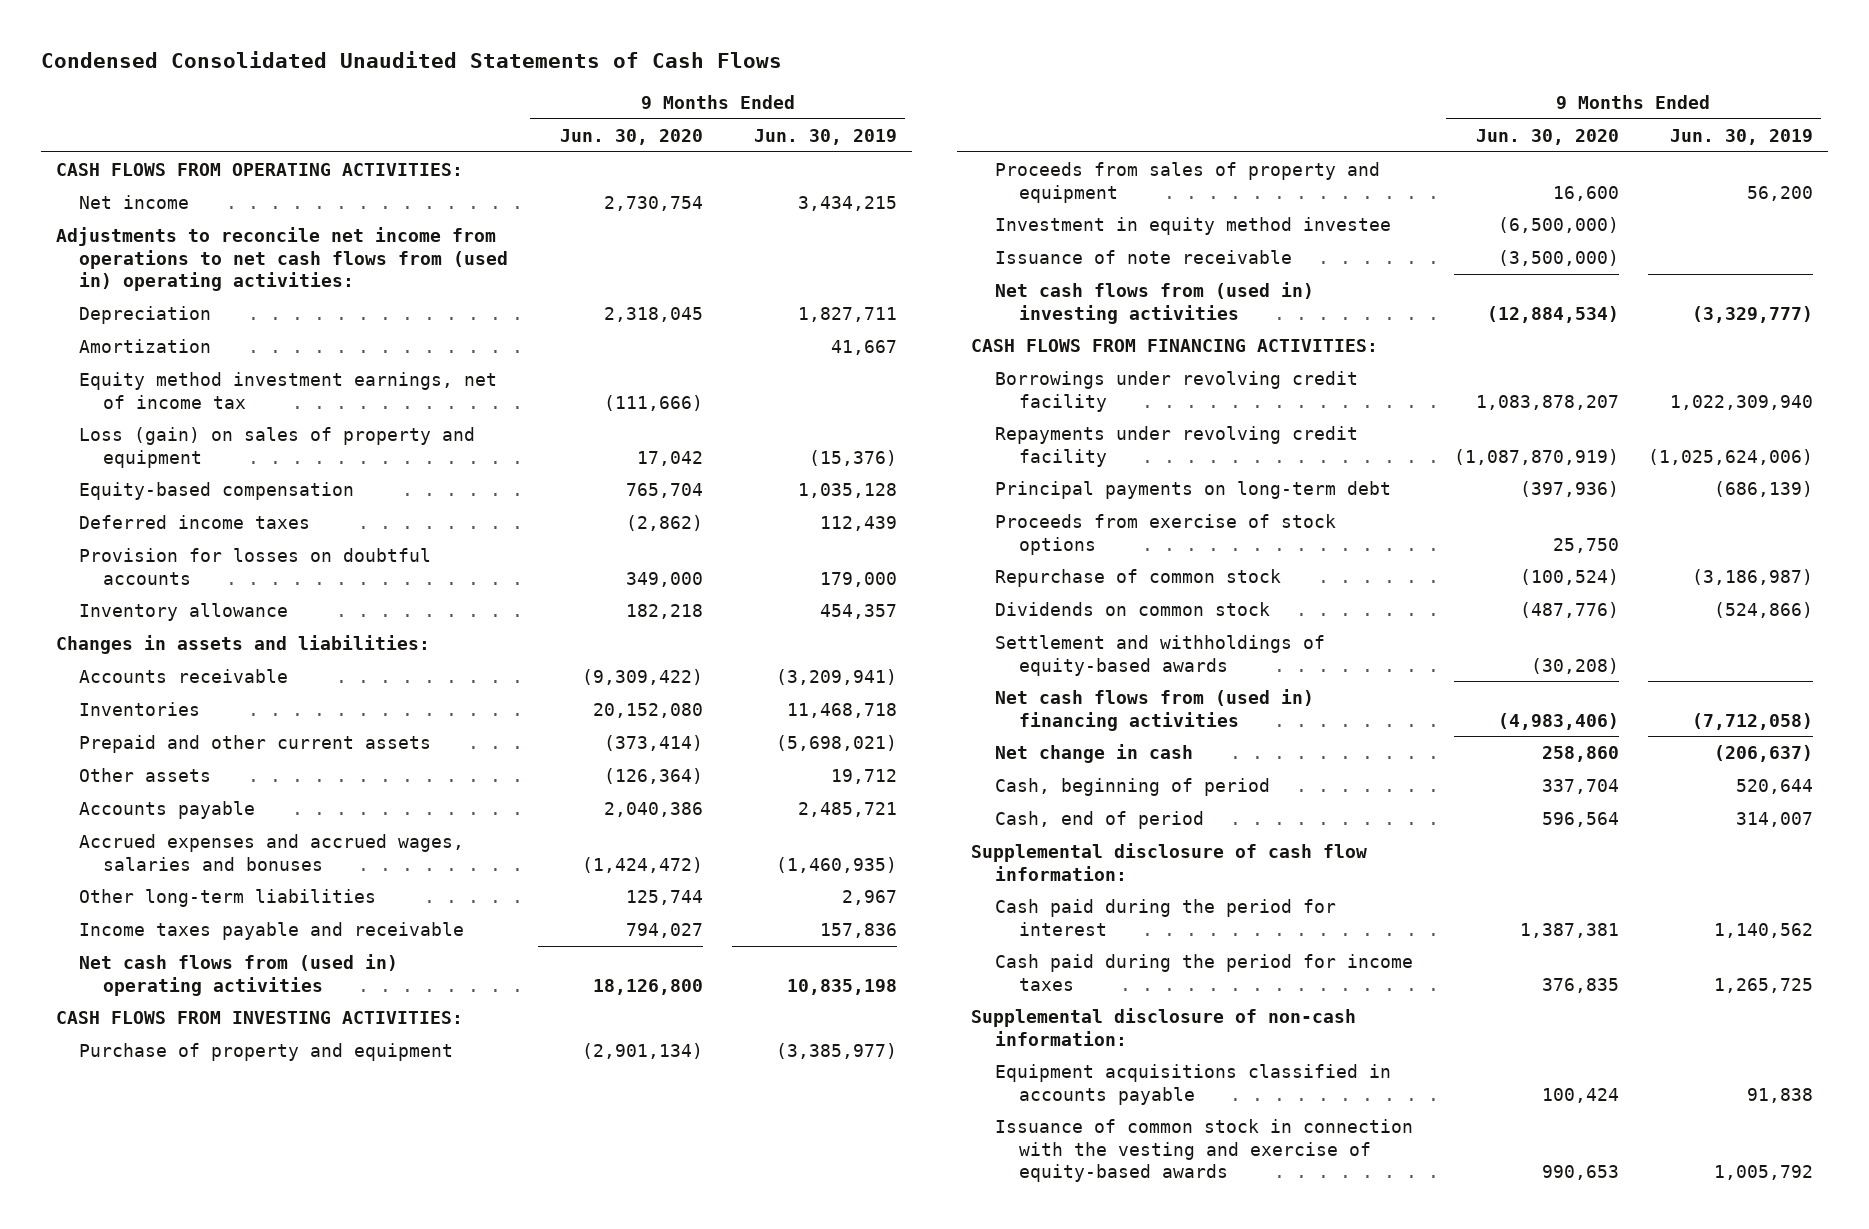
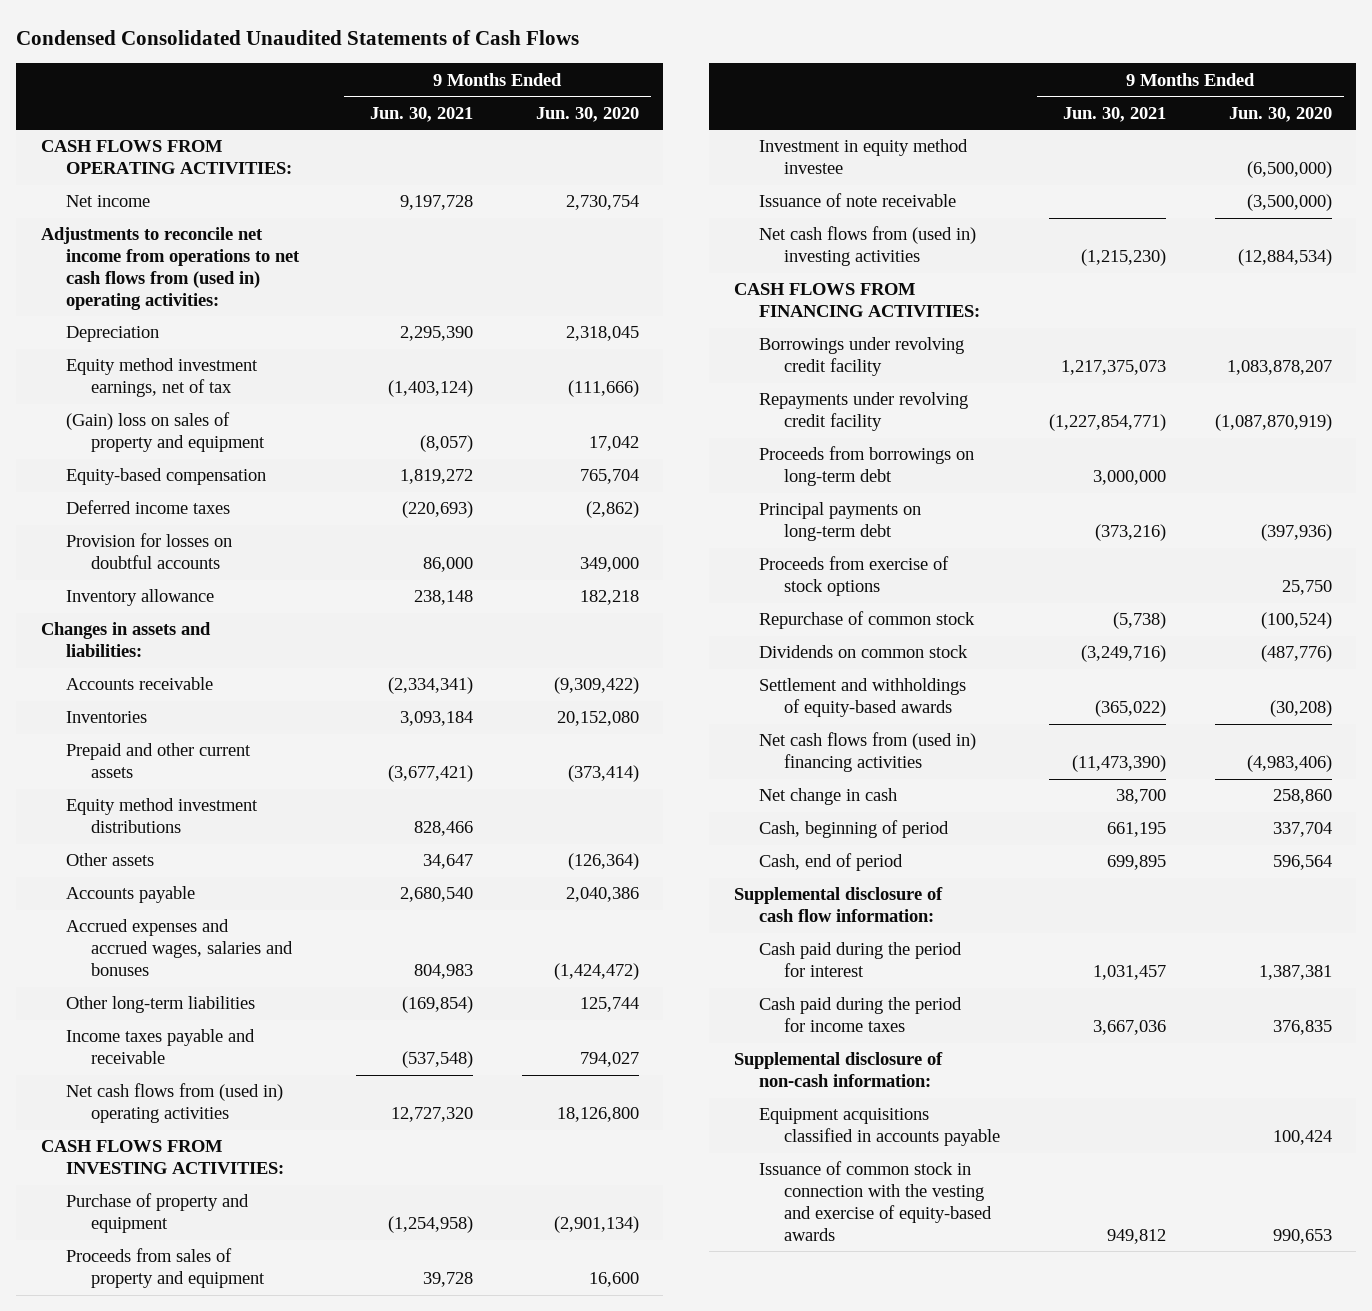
[754,128,898,145] Jun. 30, 2019 -> none
none -> [369,106,473,122] Jun. 30, 2021
[79,338,212,353] Amortization -> none
[79,371,498,409] Equity method investment earnings, net of income tax -> [65,358,258,398] Equity method investment earnings, net of tax
[79,426,476,468] Loss (gain) on sales of property and equipment -> [65,412,265,453] (Gain) loss on sales of property and equipment
none -> [65,798,258,834] Equity method investment distributions
none -> [758,446,974,487] Proceeds from borrowings on long-term debt

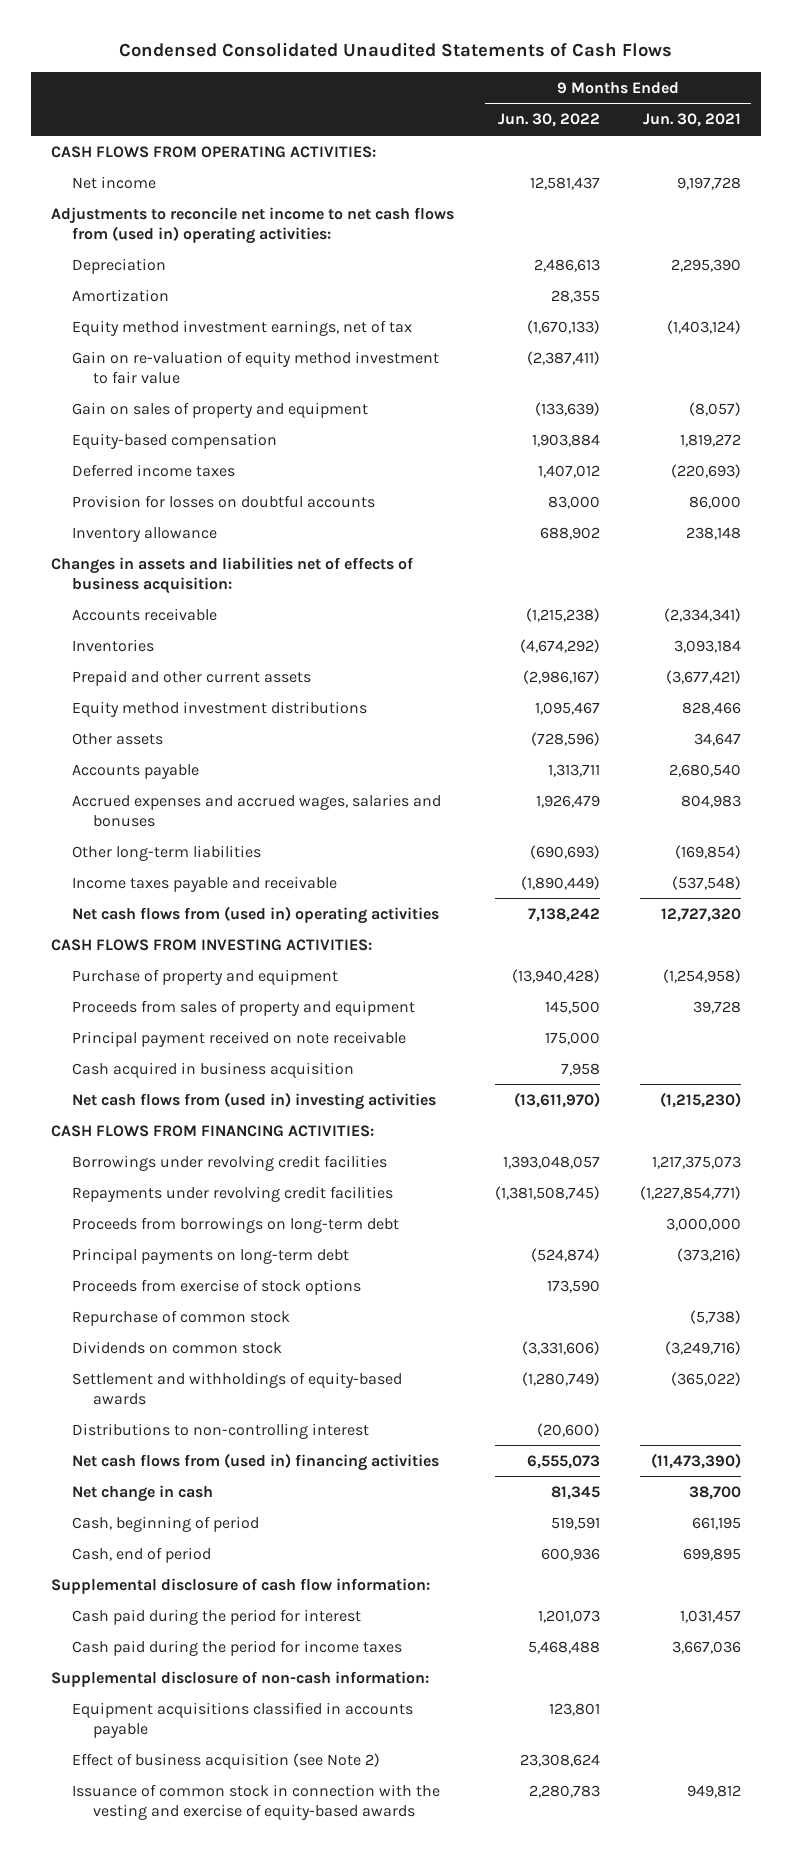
[535,106,639,122] Jun. 30, 2020 -> none
none -> [497,113,600,128] Jun. 30, 2022
[40,227,300,310] Adjustments to reconcile net income from operations to net cash flows from (used in) operating activities: -> [51,206,455,244] Adjustments to reconcile net income to net cash flows from (used in) operating activities:
none -> [72,288,170,302] Amortization
none -> [72,350,440,384] Gain on re-valuation of equity method investment to fair value
[65,412,265,453] (Gain) loss on sales of property and equipment -> [72,401,369,418] Gain on sales of property and equipment
[40,622,211,658] Changes in assets and liabilities: -> [51,556,414,594] Changes in assets and liabilities net of effects of business acquisition:
[758,139,968,175] Investment in equity method investee -> none
[758,193,956,208] Issuance of note receivable -> none
none -> [72,1030,407,1047] Principal payment received on note receivable
none -> [72,1061,355,1078] Cash acquired in business acquisition
[758,337,964,377] Borrowings under revolving credit facility -> [72,1154,388,1171] Borrowings under revolving credit facilities
[758,392,968,432] Repayments under revolving credit facility -> [72,1185,394,1202] Repayments under revolving credit facilities
none -> [72,1422,370,1439] Distributions to non-controlling interest
none -> [72,1752,381,1769] Effect of business acquisition (see Note 2)

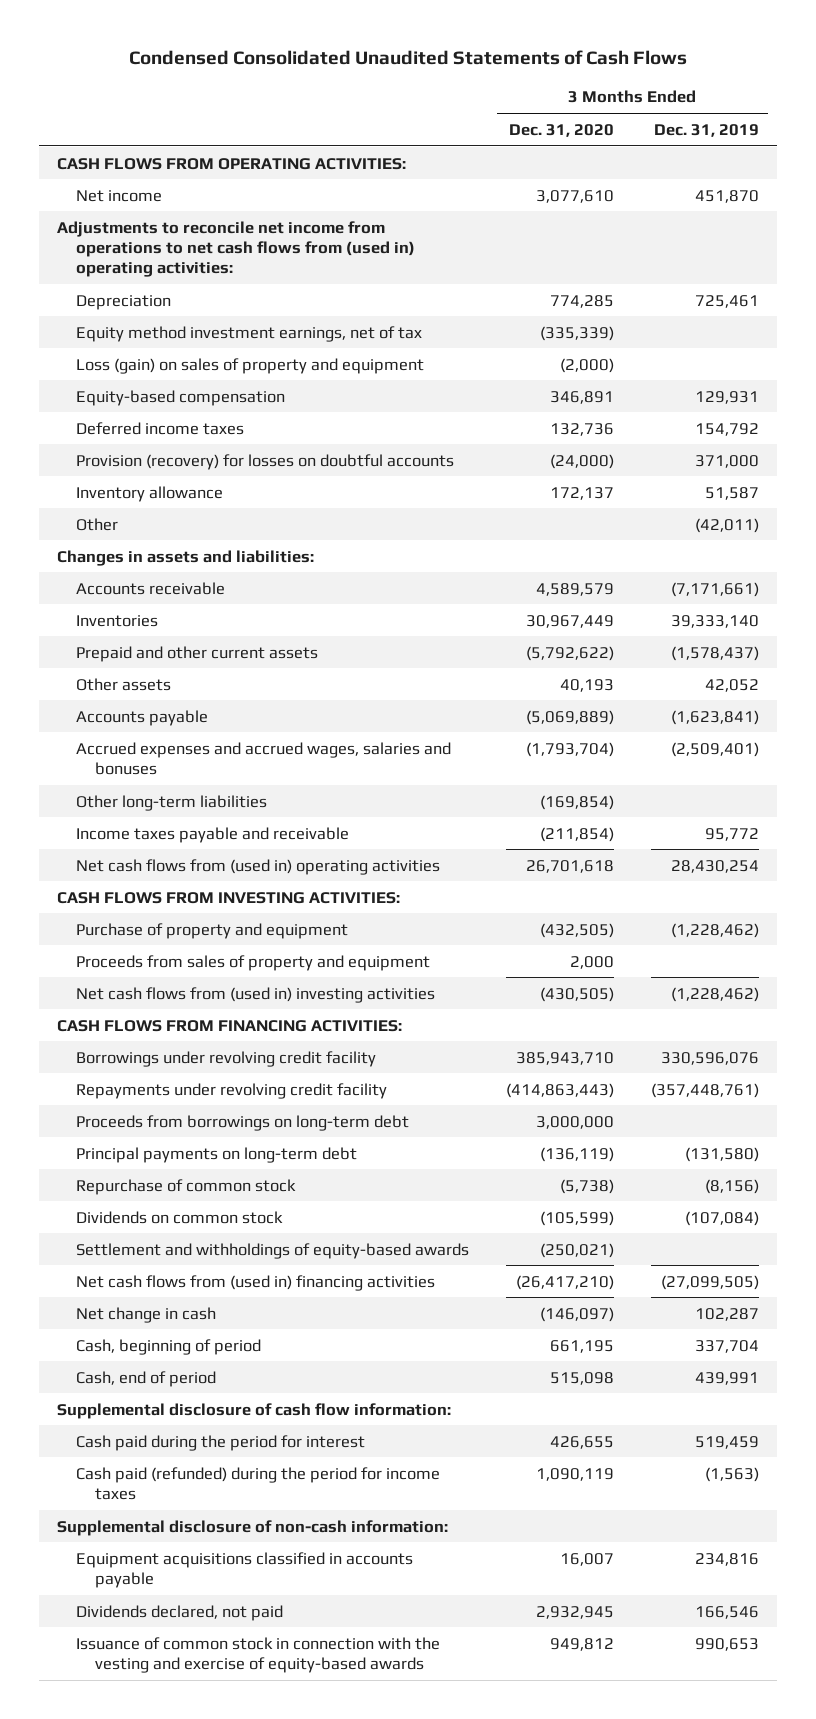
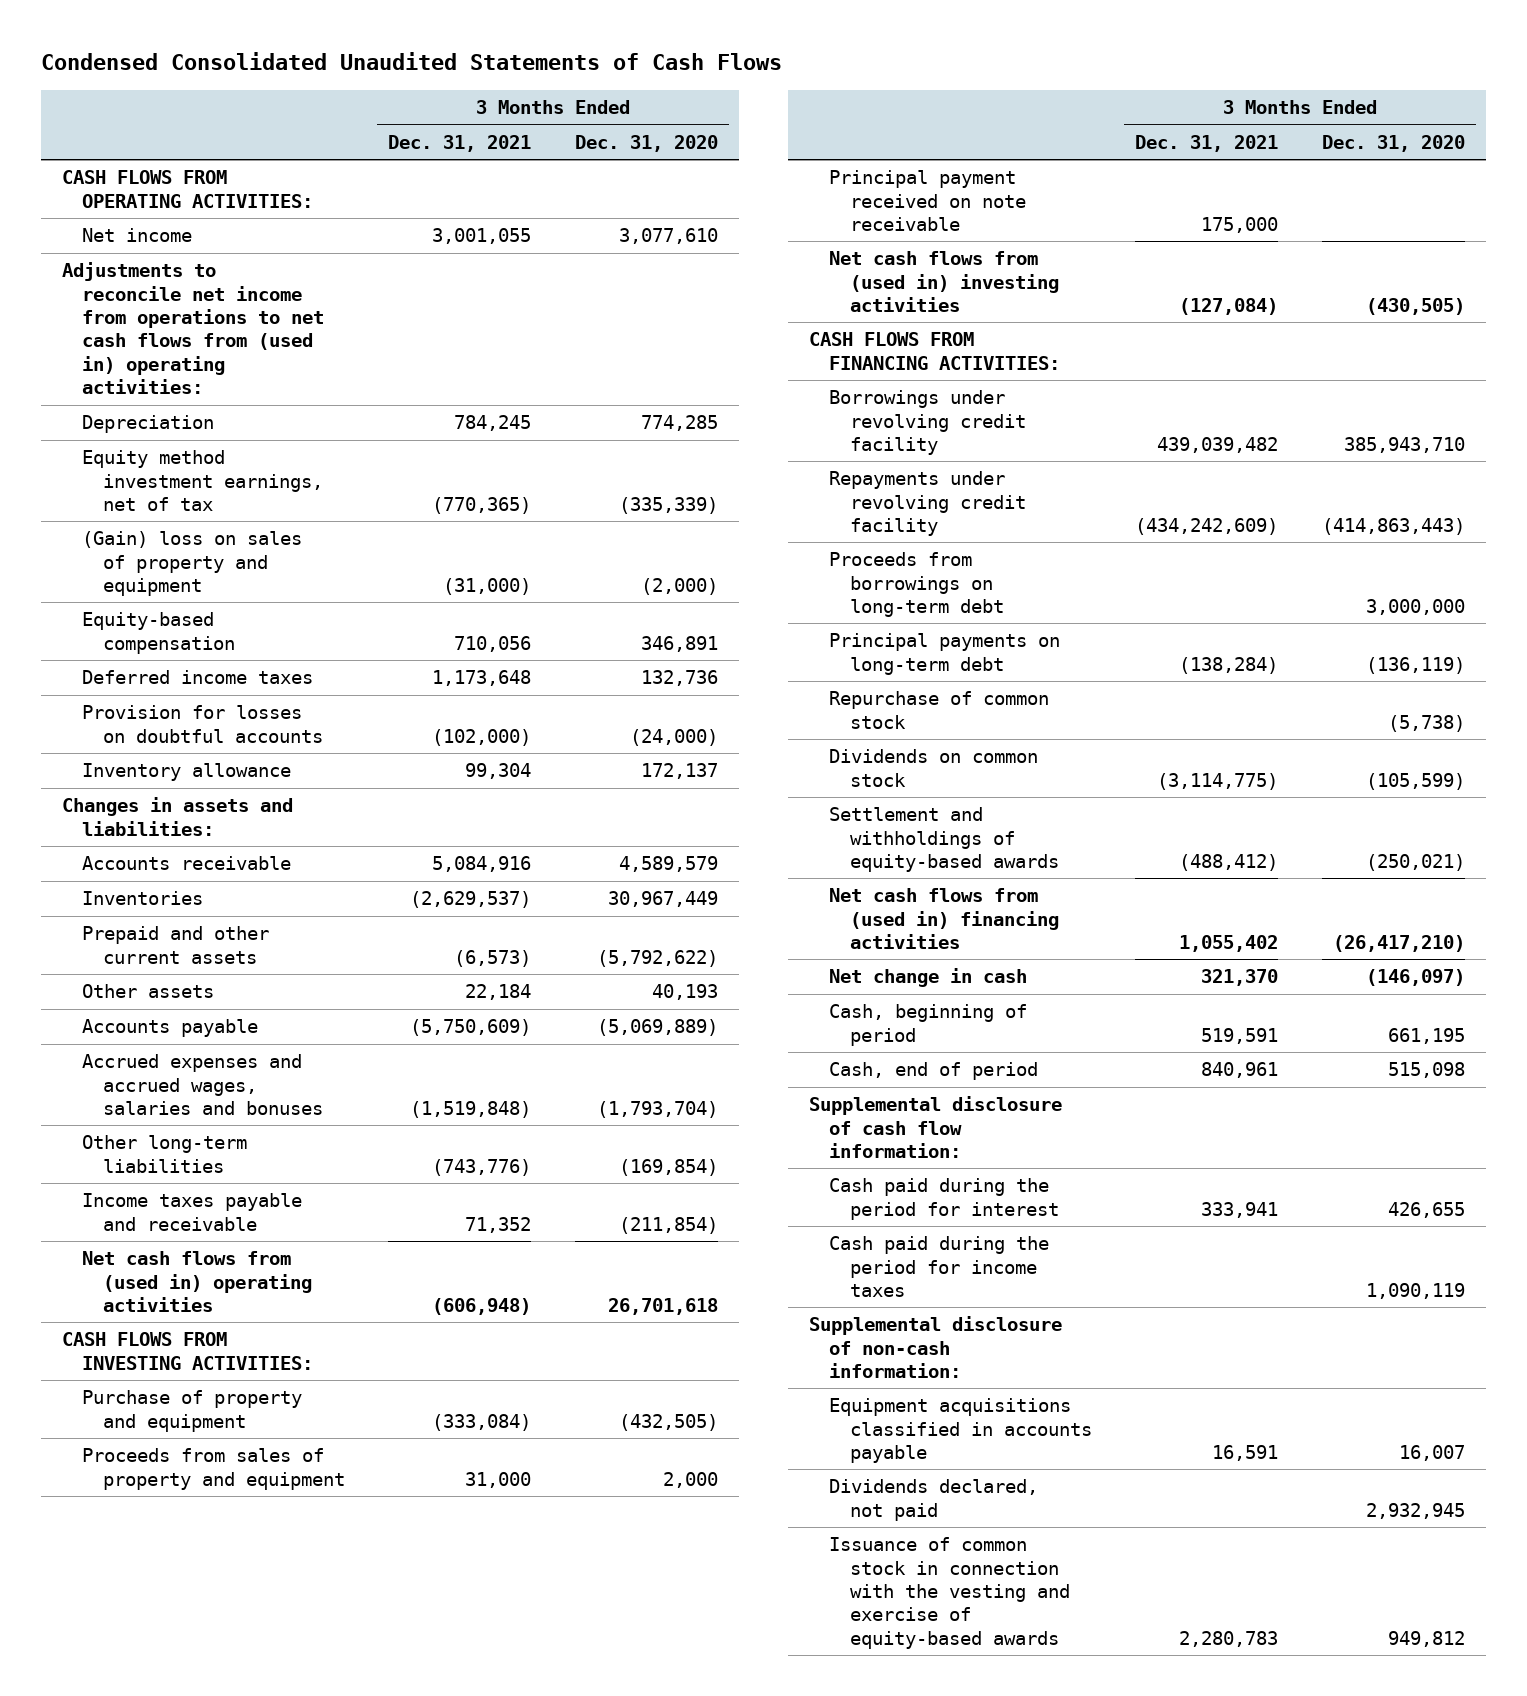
[653,123,759,137] Dec. 31, 2019 -> none
none -> [388,134,532,152] Dec. 31, 2021
[75,357,424,374] Loss (gain) on sales of property and equipment -> [82,531,303,597] (Gain) loss on sales of property and equipment
[75,453,454,470] Provision (recovery) for losses on doubtful accounts -> [82,705,323,743] Provision for losses on doubtful accounts
[75,517,118,531] Other -> none
none -> [829,170,1026,232] Principal payment received on note receivable
[75,1466,440,1500] Cash paid (refunded) during the period for income taxes -> [829,1236,1050,1298] Cash paid during the period for income taxes

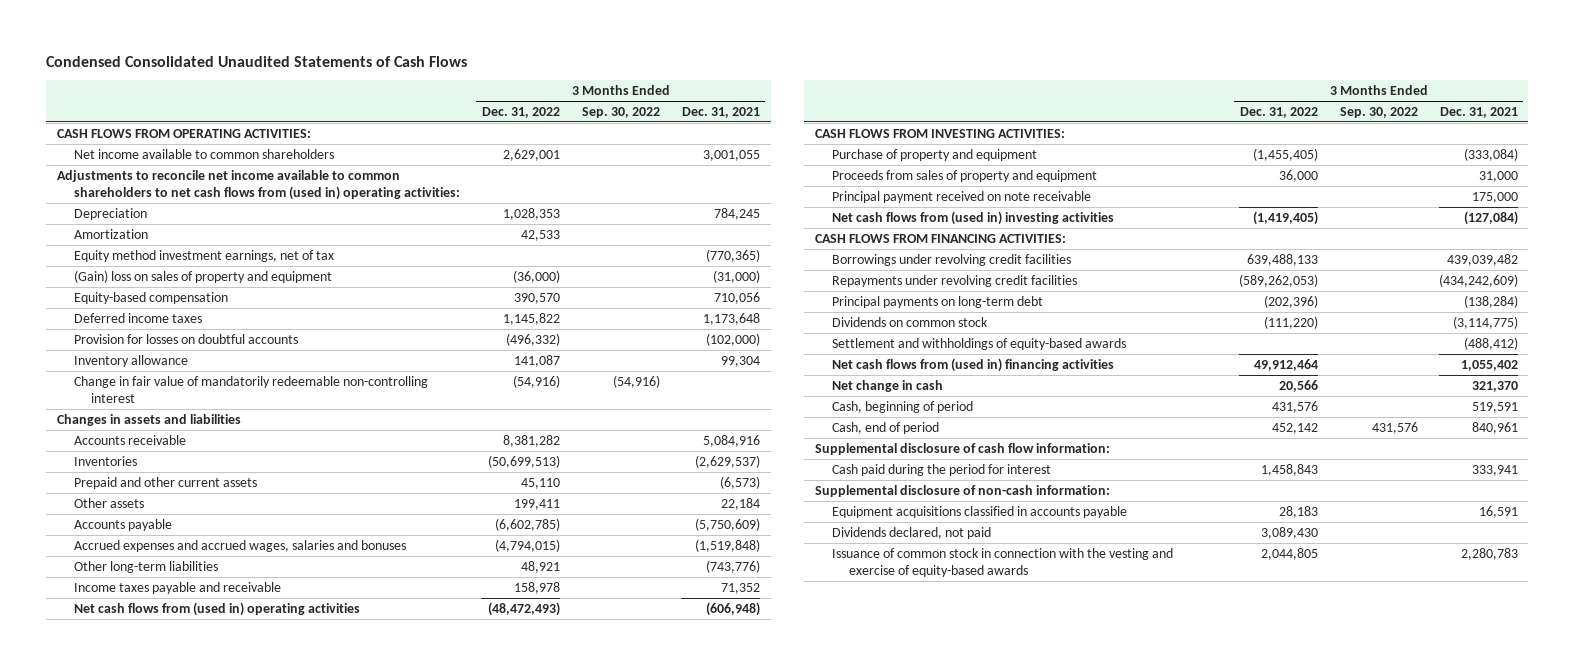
[574,134,718,152] Dec. 31, 2020 -> none
none -> [482,106,561,118] Dec. 31, 2022
none -> [581,106,660,118] Sep. 30, 2022
[82,228,193,243] Net income -> [74,148,335,159] Net income available to common shareholders
[62,262,325,395] Adjustments to reconcile net income from operations to net cash flows from (used in) operating activities: -> [56,169,461,200] Adjustments to reconcile net income available to common shareholders to net cash flows from (used in) operating activities:
none -> [74,228,149,239] Amortization
none -> [74,375,429,403] Change in fair value of mandatorily redeemable non-controlling interest
[62,797,294,836] Changes in assets and liabilities: -> [56,413,241,426] Changes in assets and liabilities
[829,552,1004,618] Proceeds from borrowings on long-term debt -> none
[829,390,1026,456] Borrowings under revolving credit facility -> [831,253,1071,266] Borrowings under revolving credit facilities
[829,471,1026,537] Repayments under revolving credit facility -> [831,274,1077,287] Repayments under revolving credit facilities
[829,691,1050,729] Repurchase of common stock -> none
[829,1236,1050,1298] Cash paid during the period for income taxes -> none

